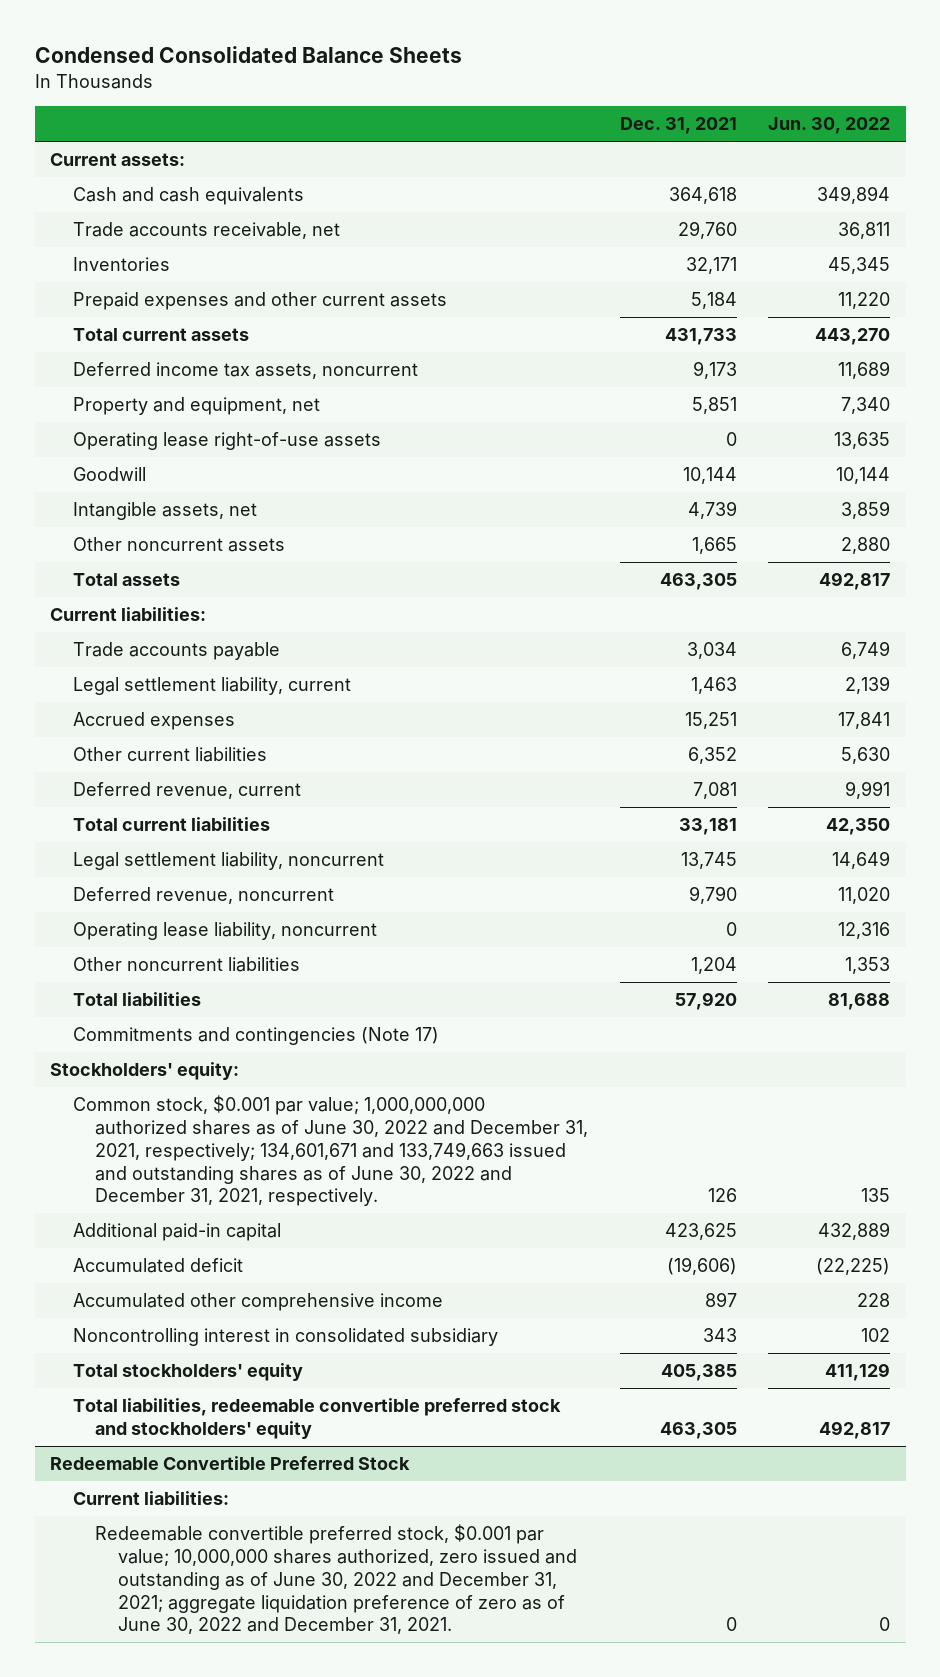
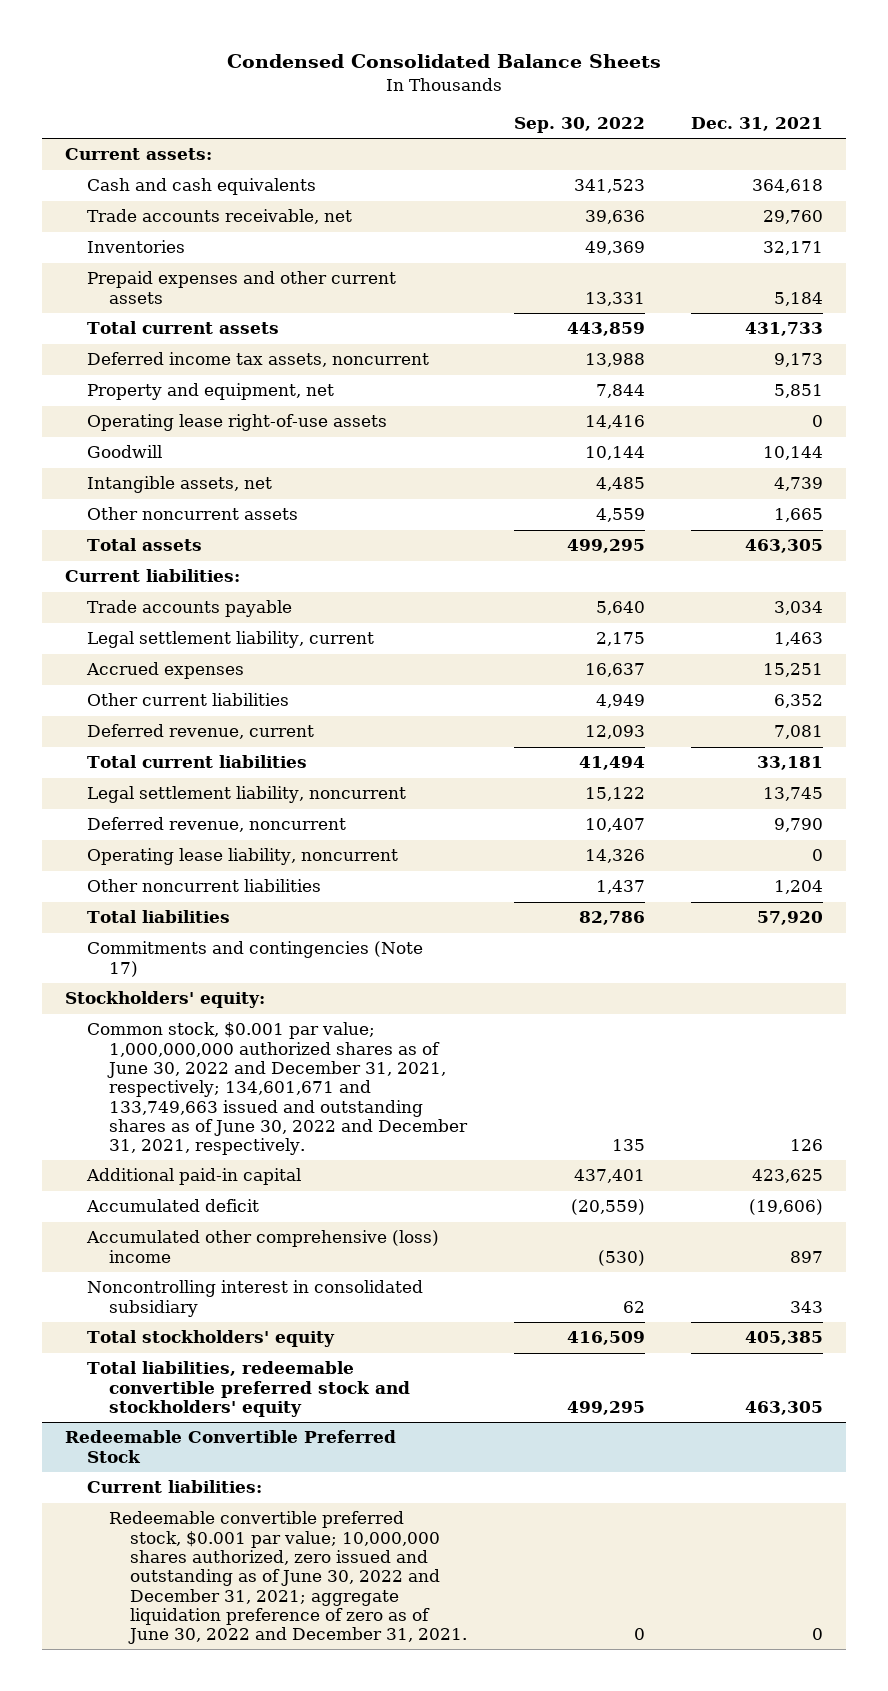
[768,117,891,135] Jun. 30, 2022 -> none
none -> [513,116,645,133] Sep. 30, 2022
[72,1293,443,1312] Accumulated other comprehensive income -> [86,1230,440,1263] Accumulated other comprehensive (loss) income

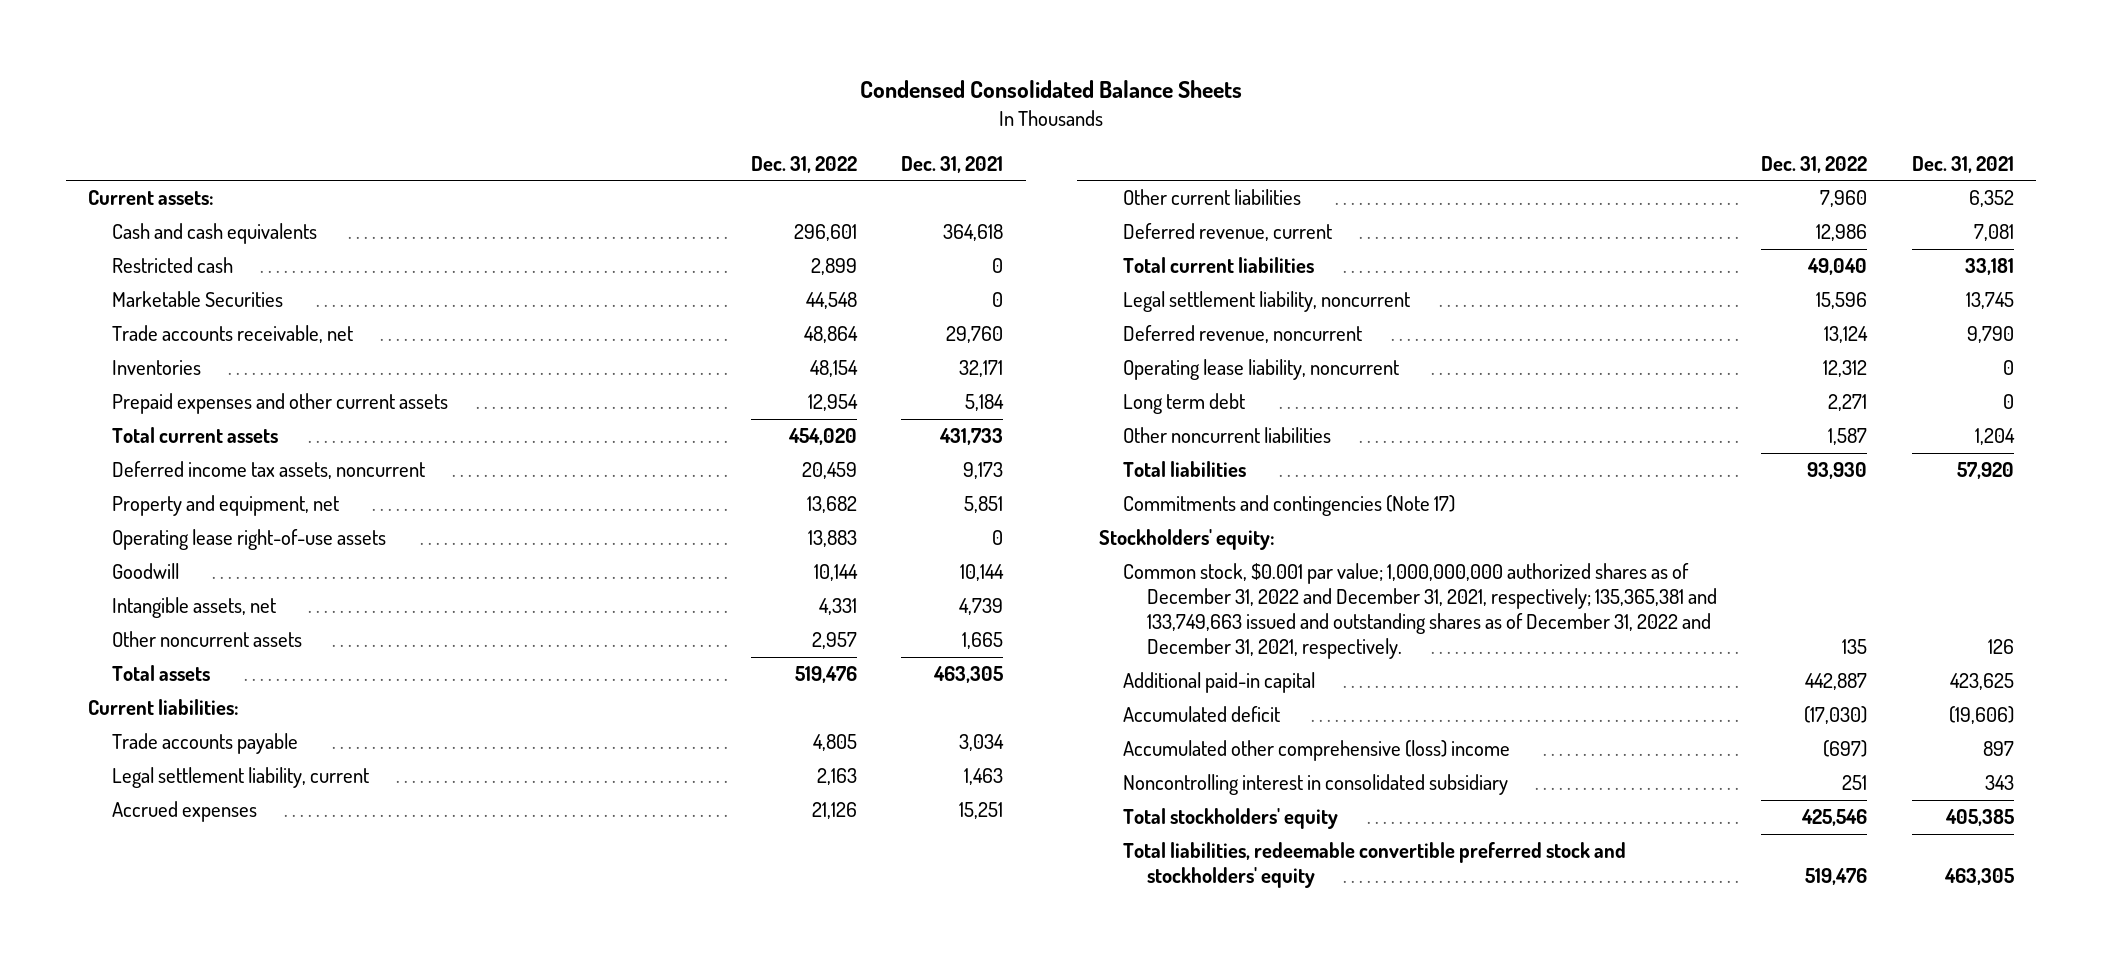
[513,116,645,133] Sep. 30, 2022 -> none
none -> [750,155,857,173] Dec. 31, 2022
none -> [112,257,234,274] Restricted cash
none -> [112,291,284,308] Marketable Securities
none -> [1122,393,1245,415] Long term debt
[87,1022,468,1156] Common stock, $0.001 par value; 1,000,000,000 authorized shares as of June 30, 2022 and December 31, 2021, respectively; 134,601,671 and 133,749,663 issued and outstanding shares as of June 30, 2022 and December 31, 2021, respectively. -> [1122,563,1717,660] Common stock, $0.001 par value; 1,000,000,000 authorized shares as of December 31, 2022 and December 31, 2021, respectively; 135,365,381 and 133,749,663 issued and outstanding shares as of December 31, 2022 and December 31, 2021, respectively.
[65,1430,397,1463] Redeemable Convertible Preferred Stock -> none
[87,1480,263,1494] Current liabilities: -> none
[108,1511,468,1645] Redeemable convertible preferred stock, $0.001 par value; 10,000,000 shares authorized, zero issued and outstanding as of June 30, 2022 and December 31, 2021; aggregate liquidation preference of zero as of June 30, 2022 and December 31, 2021. -> none

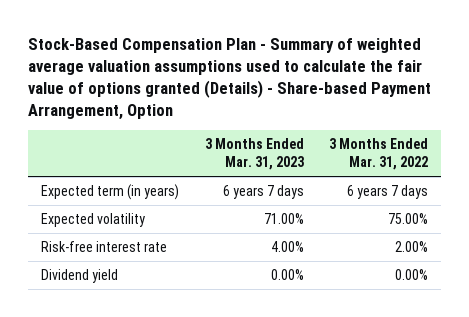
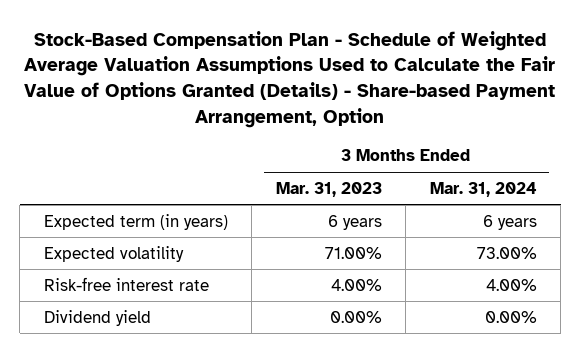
[27,37,431,120] Stock-Based Compensation Plan - Summary of weighted average valuation assumptions used to calculate the fair value of options granted (Details) - Share-based Payment Arrangement, Option -> [24,30,556,129] Stock-Based Compensation Plan - Schedule of Weighted Average Valuation Assumptions Used to Calculate the Fair Value of Options Granted (Details) - Share-based Payment Arrangement, Option
[329,138,429,171] 3 Months Ended Mar. 31, 2022 -> none
none -> [429,181,537,197] Mar. 31, 2024
[222,185,304,200] 6 years 7 days -> [327,214,382,230] 6 years

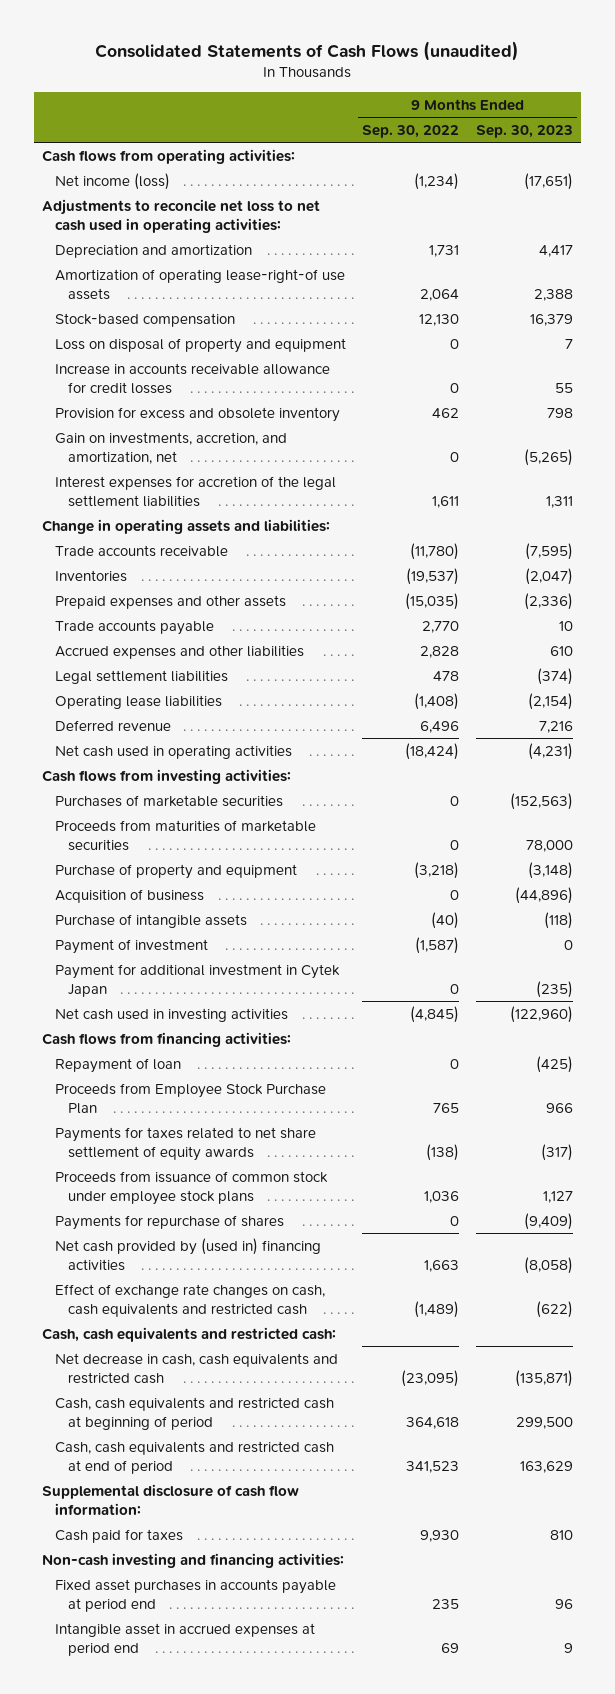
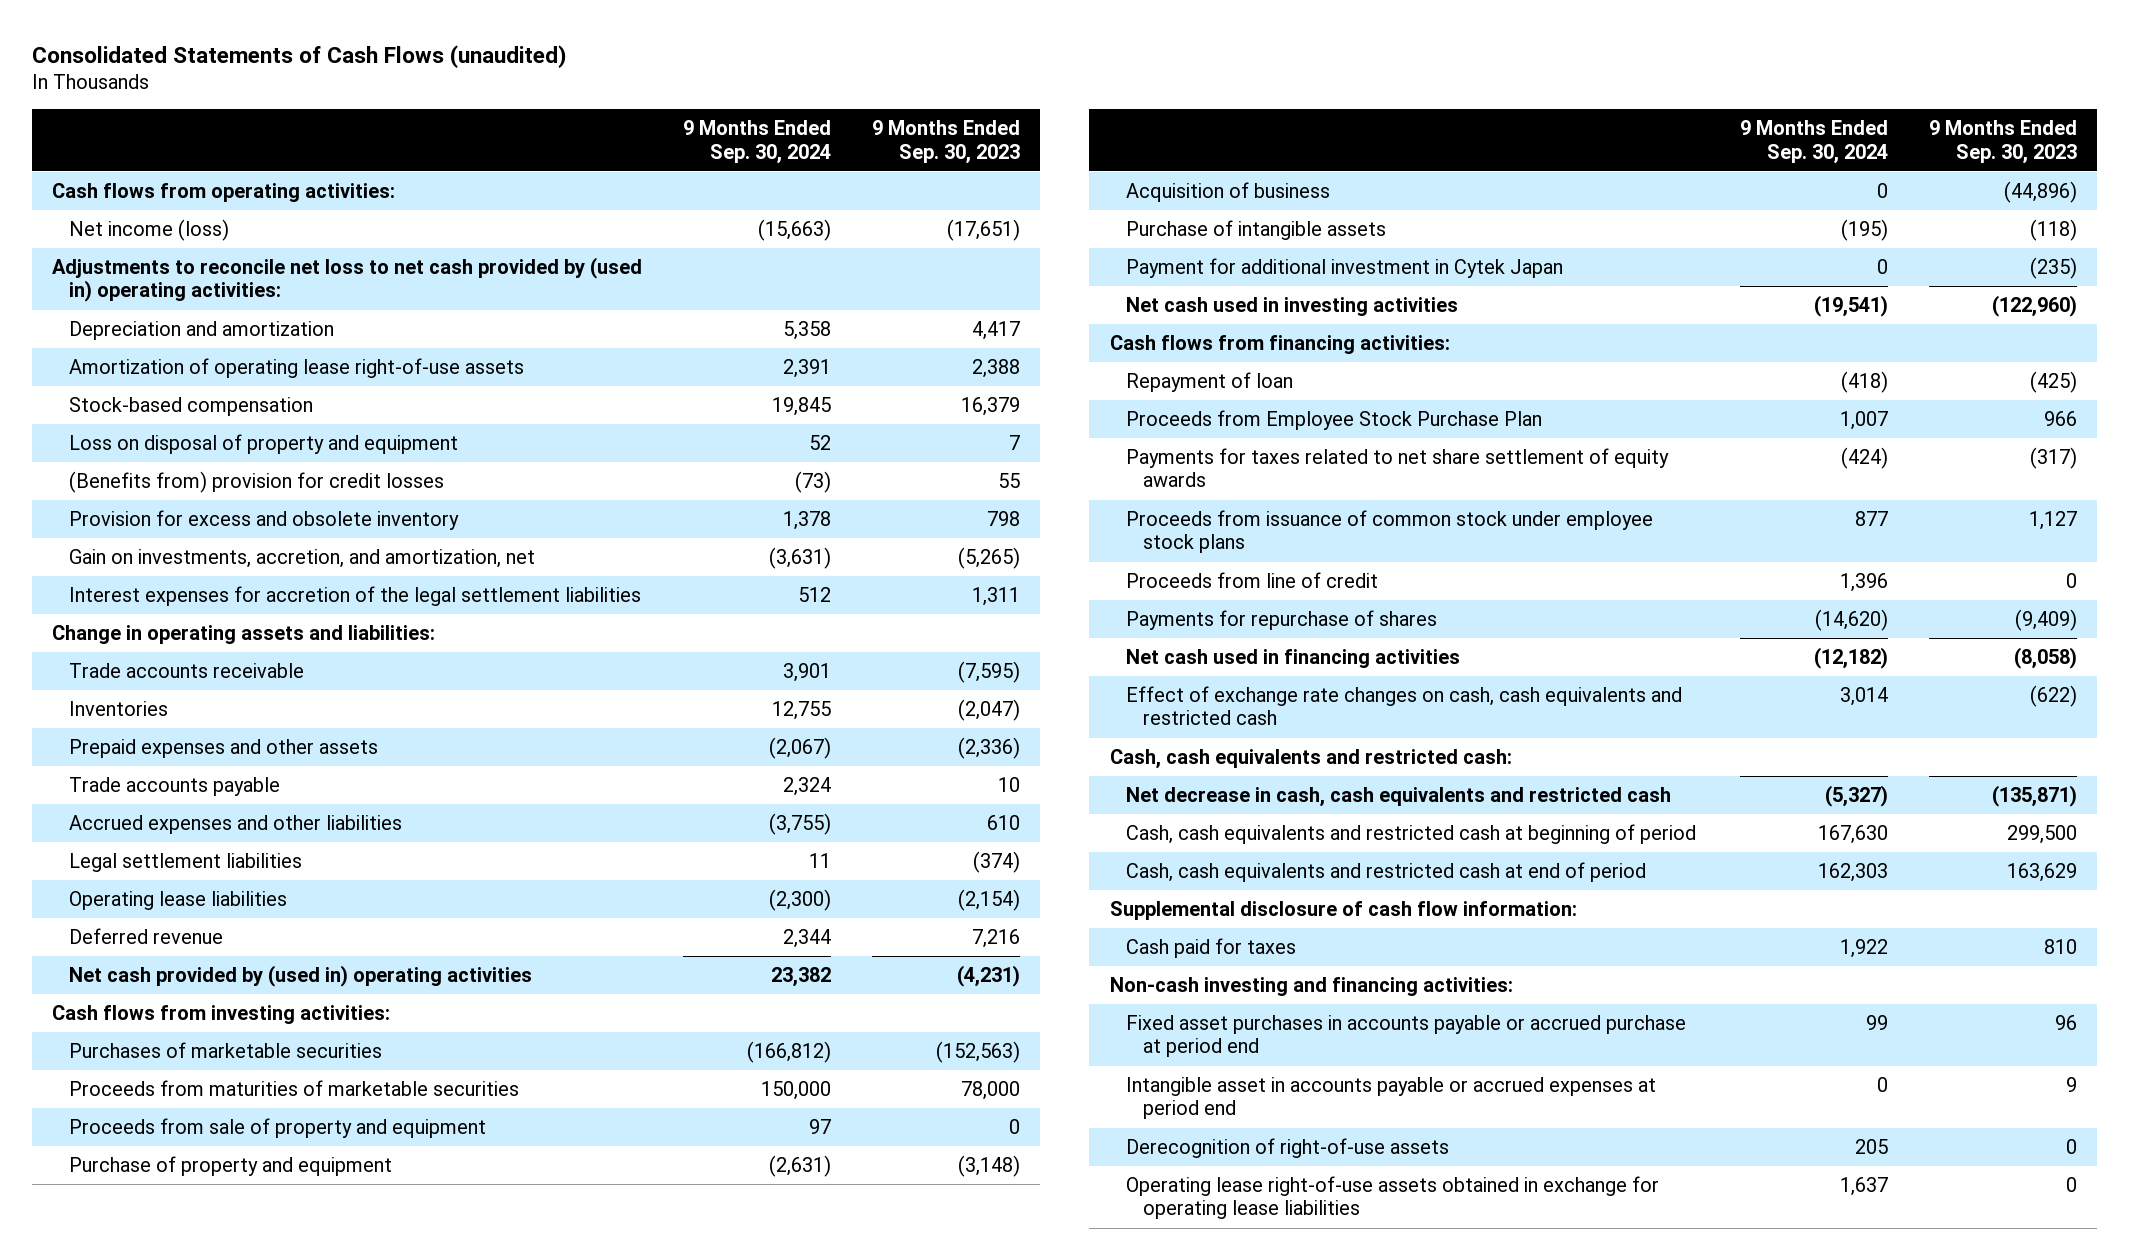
[362,124,460,138] Sep. 30, 2022 -> none
none -> [683,120,832,164] 9 Months Ended Sep. 30, 2024
[41,198,320,234] Adjustments to reconcile net loss to net cash used in operating activities: -> [52,257,643,303] Adjustments to reconcile net loss to net cash provided by (used in) operating activities:
[54,268,345,301] Amortization of operating lease-right-of use assets -> [69,358,525,379] Amortization of operating lease right-of-use assets
[54,362,330,395] Increase in accounts receivable allowance for credit losses -> none
none -> [69,471,445,494] (Benefits from) provision for credit losses
[54,744,292,759] Net cash used in operating activities -> [69,965,533,988] Net cash provided by (used in) operating activities
none -> [69,1118,487,1139] Proceeds from sale of property and equipment
[54,938,208,954] Payment of investment -> none
none -> [1126,572,1379,589] Proceeds from line of credit
[54,1237,321,1272] Net cash provided by (used in) financing activities -> [1126,649,1461,669] Net cash used in financing activities
[54,1578,336,1613] Fixed asset purchases in accounts payable at period end -> [1126,1015,1687,1058] Fixed asset purchases in accounts payable or accrued purchase at period end
[54,1622,315,1657] Intangible asset in accrued expenses at period end -> [1126,1077,1657,1120] Intangible asset in accounts payable or accrued expenses at period end
none -> [1126,1138,1450,1159] Derecognition of right-of-use assets
none -> [1126,1176,1660,1220] Operating lease right-of-use assets obtained in exchange for operating lease liabilities

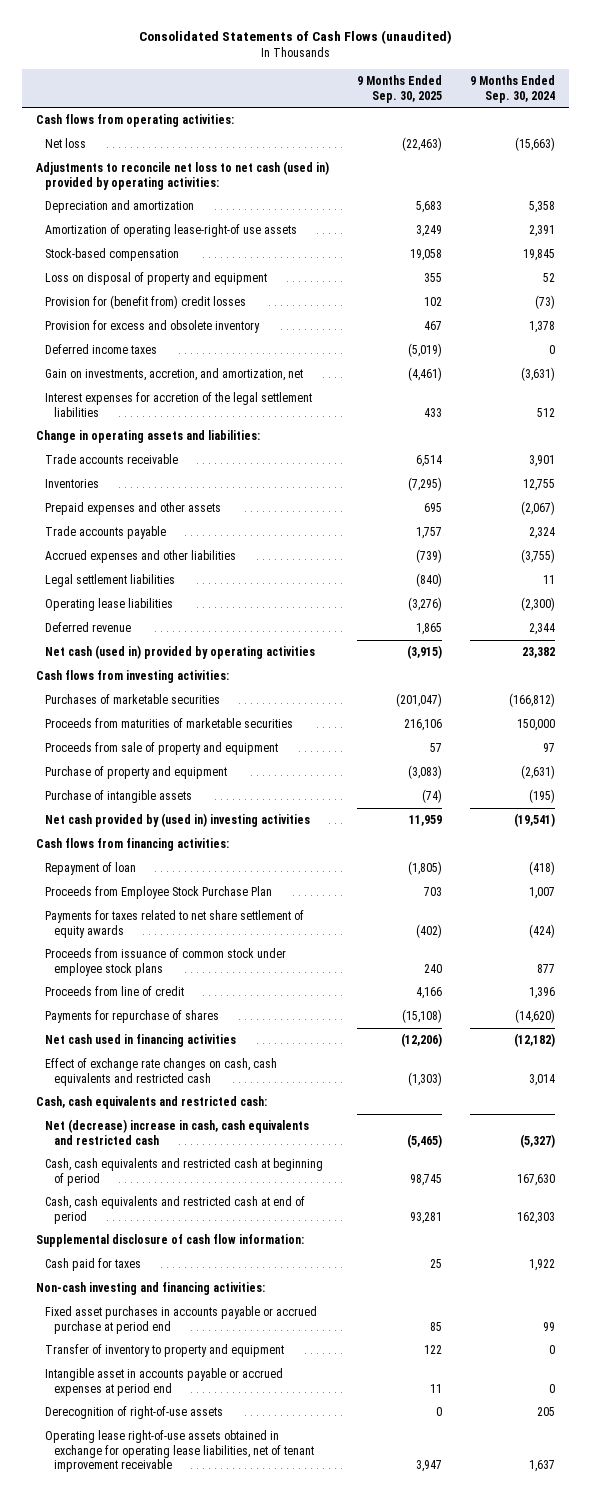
[871,120,1020,164] 9 Months Ended Sep. 30, 2023 -> none
none -> [357,74,443,103] 9 Months Ended Sep. 30, 2025
[69,219,230,242] Net income (loss) -> [45,137,87,148] Net loss
[52,257,643,303] Adjustments to reconcile net loss to net cash provided by (used in) operating activities: -> [36,160,330,190] Adjustments to reconcile net loss to net cash (used in) provided by operating activities:
[69,358,525,379] Amortization of operating lease right-of-use assets -> [45,223,298,237] Amortization of operating lease-right-of use assets
[69,471,445,494] (Benefits from) provision for credit losses -> [45,294,247,309] Provision for (benefit from) credit losses
none -> [45,343,158,354] Deferred income taxes
[69,965,533,988] Net cash provided by (used in) operating activities -> [45,644,316,659] Net cash (used in) provided by operating activities
[1126,182,1331,203] Acquisition of business -> none
[1126,258,1564,279] Payment for additional investment in Cytek Japan -> none
[1126,297,1459,317] Net cash used in investing activities -> [45,812,311,827] Net cash provided by (used in) investing activities
[1126,787,1672,808] Net decrease in cash, cash equivalents and restricted cash -> [45,1118,310,1145] Net (decrease) increase in cash, cash equivalents and restricted cash
none -> [45,1343,285,1357] Transfer of inventory to property and equipment
[1126,1176,1660,1220] Operating lease right-of-use assets obtained in exchange for operating lease liabilities -> [45,1429,315,1473] Operating lease right-of-use assets obtained in exchange for operating lease liabilities, net of tenant improvement receivable

